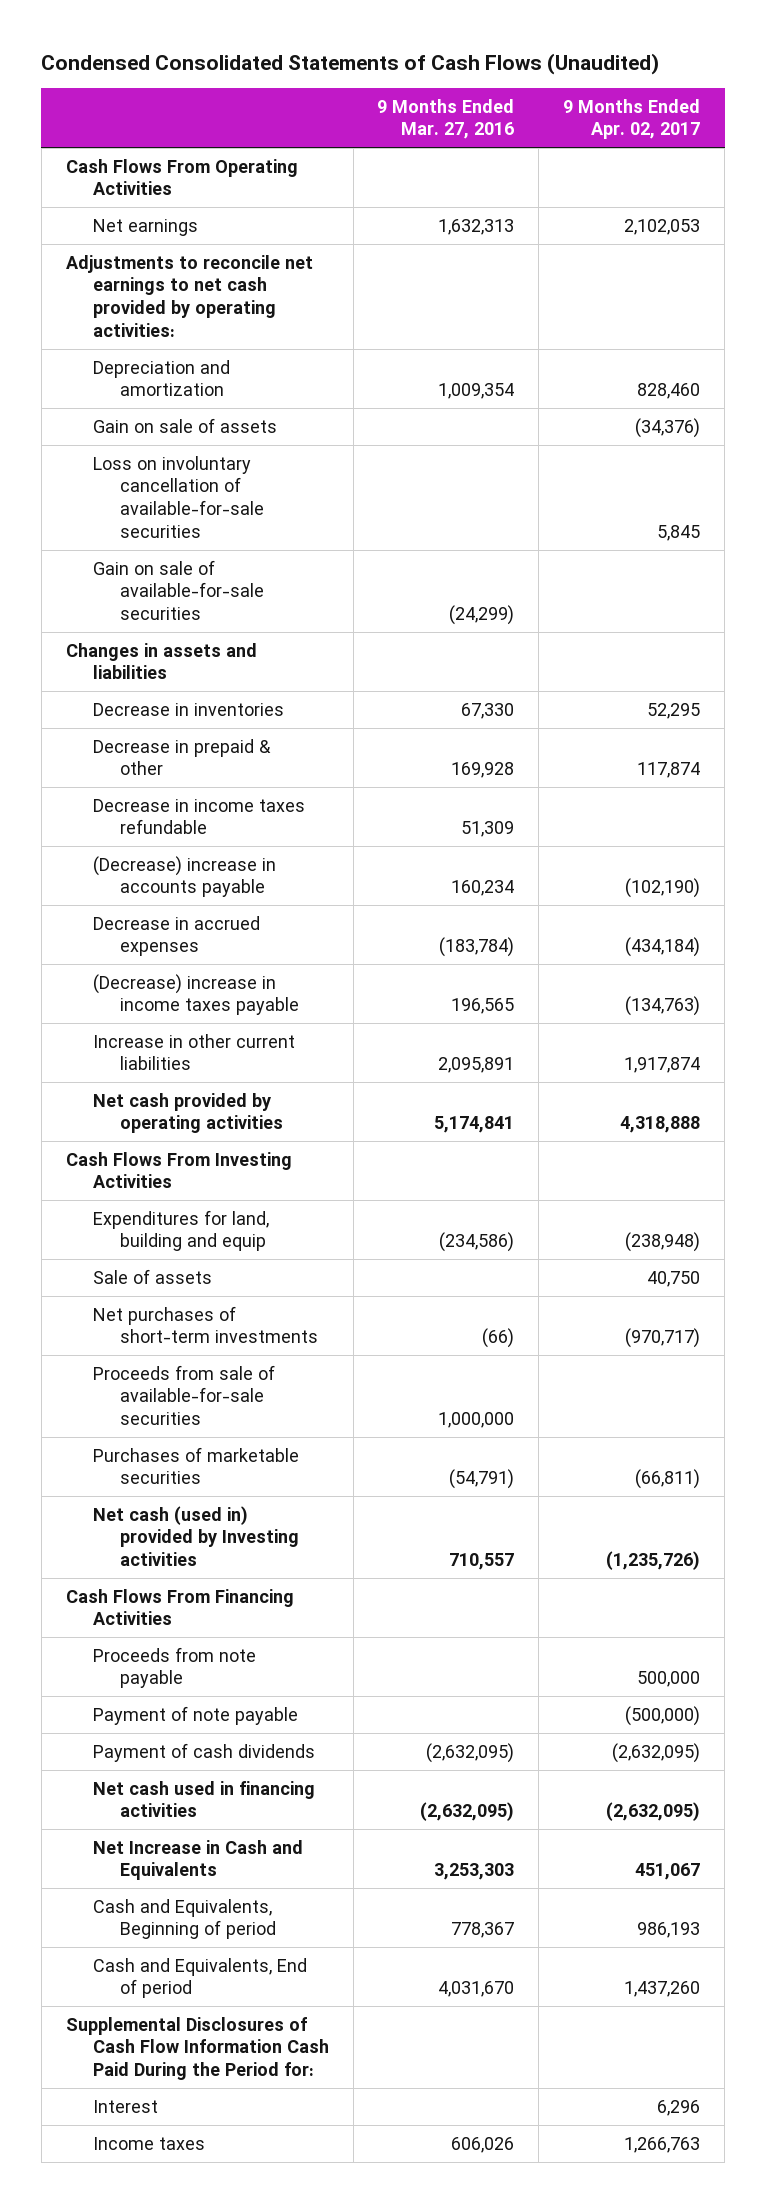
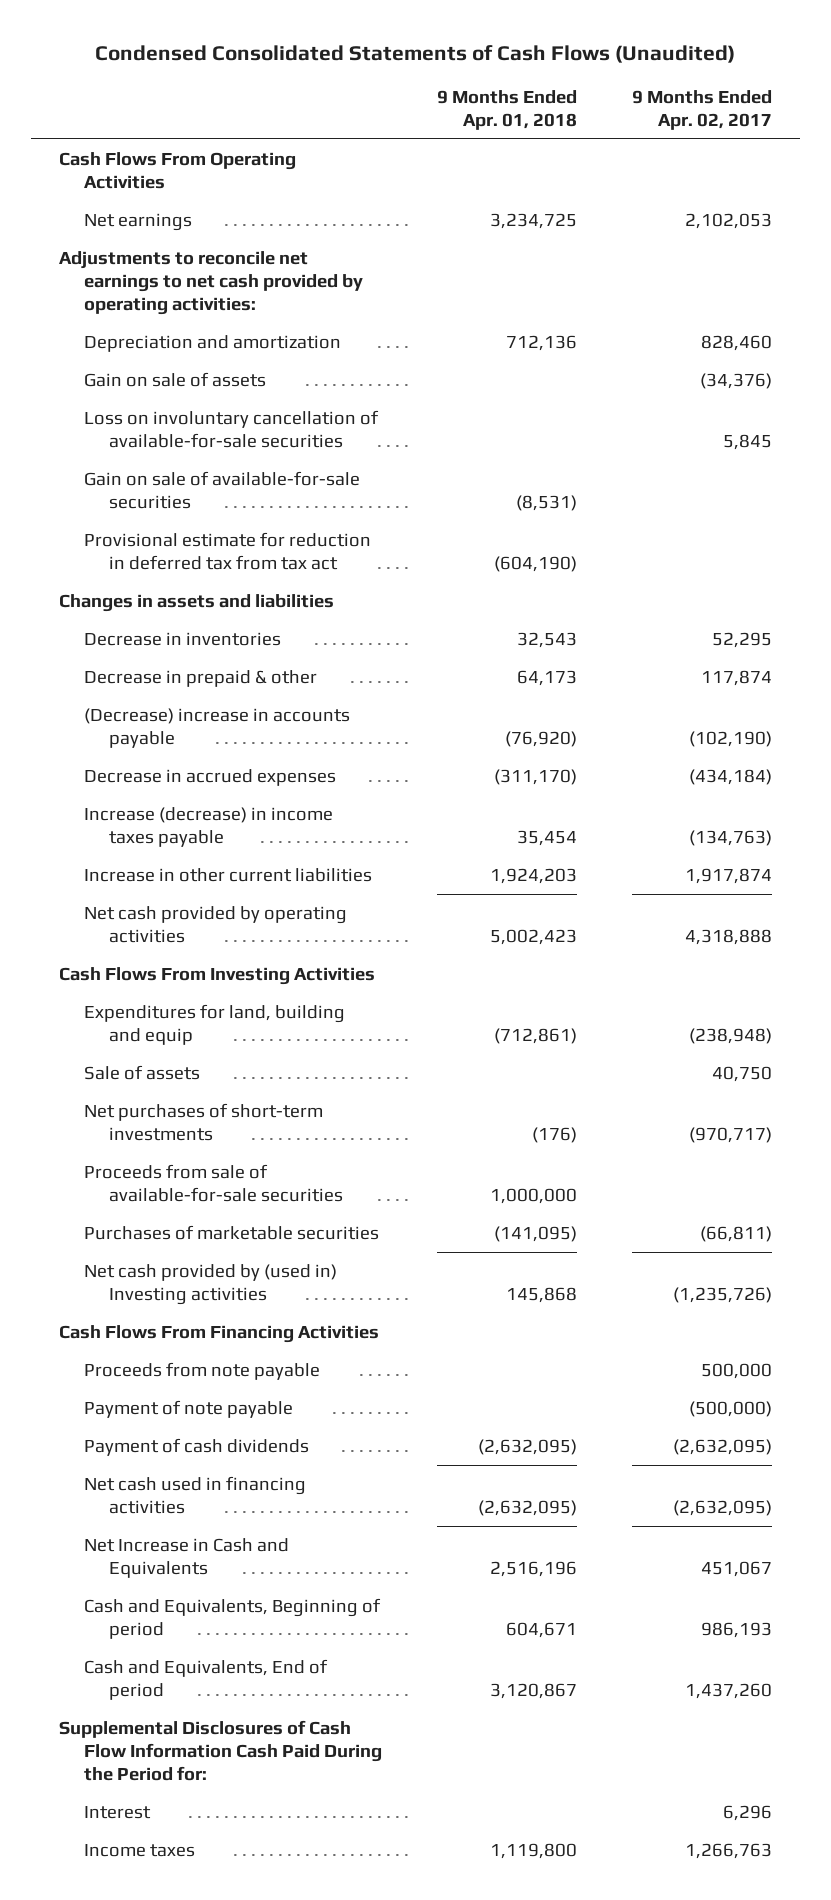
[377,98,515,140] 9 Months Ended Mar. 27, 2016 -> none
none -> [436,89,577,131] 9 Months Ended Apr. 01, 2018
none -> [83,531,371,571] Provisional estimate for reduction in deferred tax from tax act
[92,798,305,835] Decrease in income taxes refundable -> none
[92,973,299,1016] (Decrease) increase in income taxes payable -> [83,806,333,848] Increase (decrease) in income taxes payable
[92,1505,299,1567] Net cash (used in) provided by Investing activities -> [83,1263,337,1306] Net cash provided by (used in) Investing activities

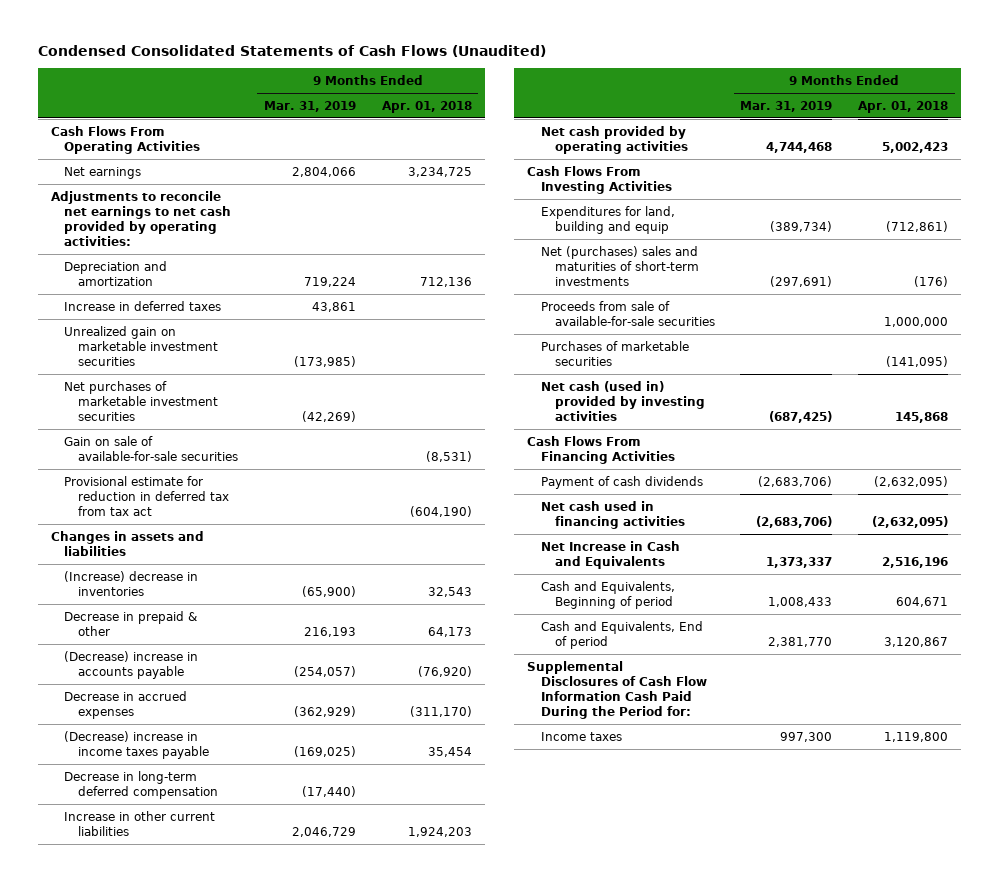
[632,89,773,131] 9 Months Ended Apr. 02, 2017 -> none
none -> [263,100,356,112] Mar. 31, 2019
[83,371,266,387] Gain on sale of assets -> none
[83,409,379,449] Loss on involuntary cancellation of available-for-sale securities -> none
none -> [64,300,222,311] Increase in deferred taxes
none -> [64,325,219,366] Unrealized gain on marketable investment securities
none -> [64,380,219,421] Net purchases of marketable investment securities
[83,631,281,646] Decrease in inventories -> [64,570,199,596] (Increase) decrease in inventories
[83,806,333,848] Increase (decrease) in income taxes payable -> [64,730,210,759] (Decrease) increase in income taxes payable
none -> [64,770,219,799] Decrease in long-term deferred compensation
[83,1064,200,1080] Sale of assets -> none
[83,1102,323,1142] Net purchases of short-term investments -> [541,245,699,286] Net (purchases) sales and maturities of short-term investments
[83,1263,337,1306] Net cash provided by (used in) Investing activities -> [541,380,705,421] Net cash (used in) provided by investing activities
[83,1361,320,1380] Proceeds from note payable -> none
[83,1399,293,1418] Payment of note payable -> none
[83,1805,151,1819] Interest -> none

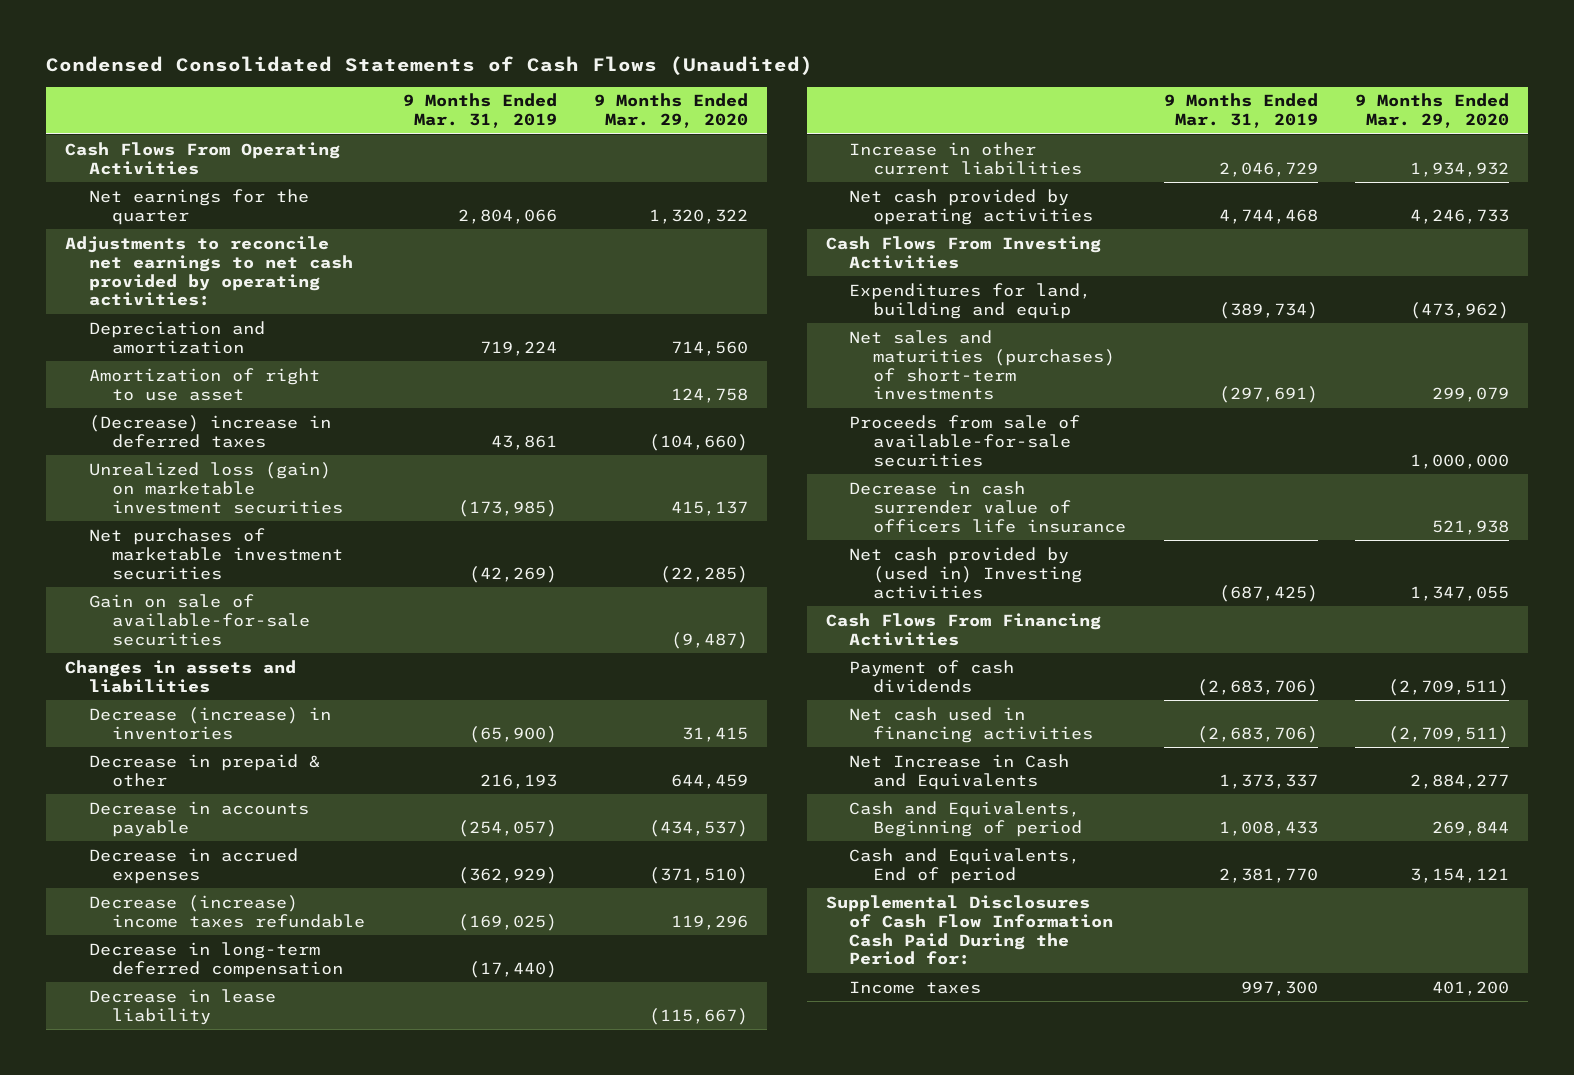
[381,100,472,113] Apr. 01, 2018 -> none
none -> [594,93,749,129] 9 Months Ended Mar. 29, 2020
[64,166,142,179] Net earnings -> [88,188,309,225] Net earnings for the quarter
none -> [88,367,320,401] Amortization of right to use asset
[64,300,222,311] Increase in deferred taxes -> [88,414,331,448] (Decrease) increase in deferred taxes
[64,325,219,366] Unrealized gain on marketable investment securities -> [88,461,344,514] Unrealized loss (gain) on marketable investment securities
[64,475,230,516] Provisional estimate for reduction in deferred tax from tax act -> none
[64,570,199,596] (Increase) decrease in inventories -> [88,706,331,740] Decrease (increase) in inventories
[64,650,199,679] (Decrease) increase in accounts payable -> [88,800,309,837] Decrease in accounts payable
[64,730,210,759] (Decrease) increase in income taxes payable -> [88,894,366,928] Decrease (increase) income taxes refundable
none -> [88,988,276,1025] Decrease in lease liability
[541,245,699,286] Net (purchases) sales and maturities of short-term investments -> [849,329,1116,401] Net sales and maturities (purchases) of short-term investments
[541,340,690,366] Purchases of marketable securities -> none
none -> [849,480,1127,533] Decrease in cash surrender value of officers life insurance
[541,380,705,421] Net cash (used in) provided by investing activities -> [849,546,1083,599] Net cash provided by (used in) Investing activities

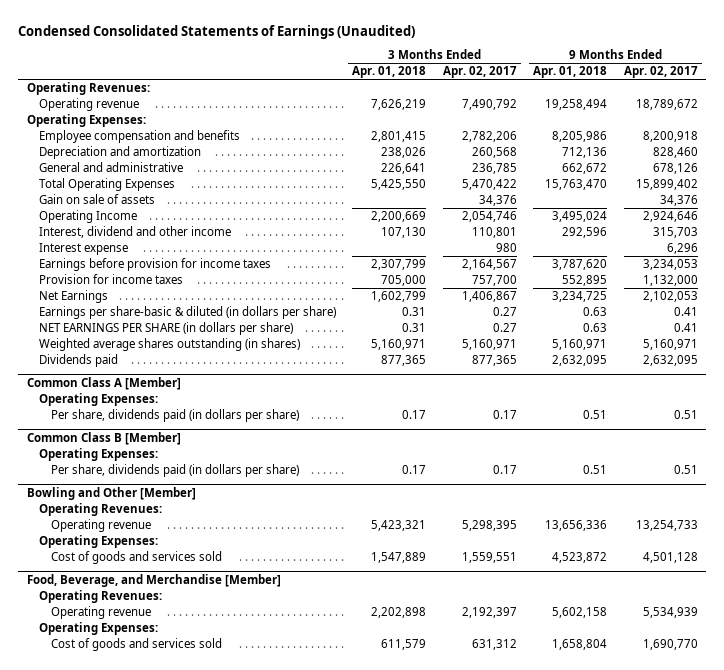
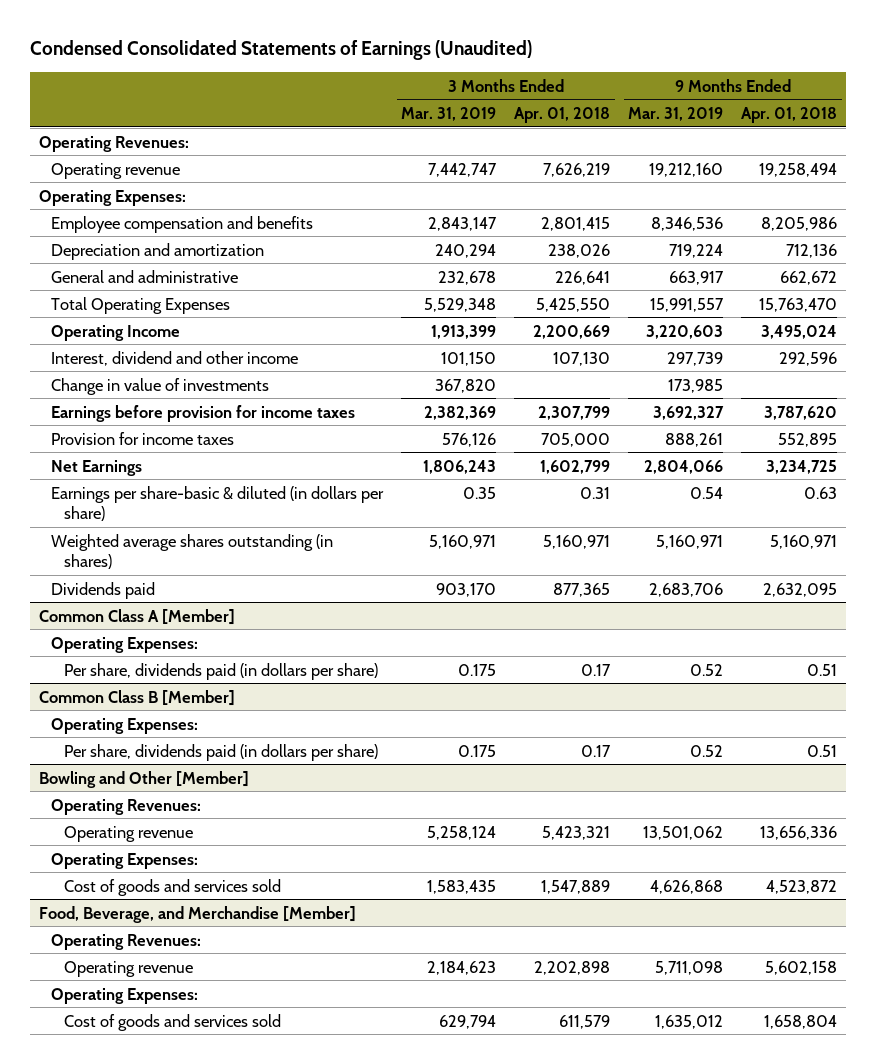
[442,66,517,79] Apr. 02, 2017 -> none
[623,66,698,79] Apr. 02, 2017 -> none
none -> [401,107,497,122] Mar. 31, 2019
none -> [628,107,724,122] Mar. 31, 2019
[38,194,155,205] Gain on sale of assets -> none
[38,243,128,256] Interest expense -> none
none -> [51,377,270,395] Change in value of investments
[38,322,293,336] NET EARNINGS PER SHARE (in dollars per share) -> none

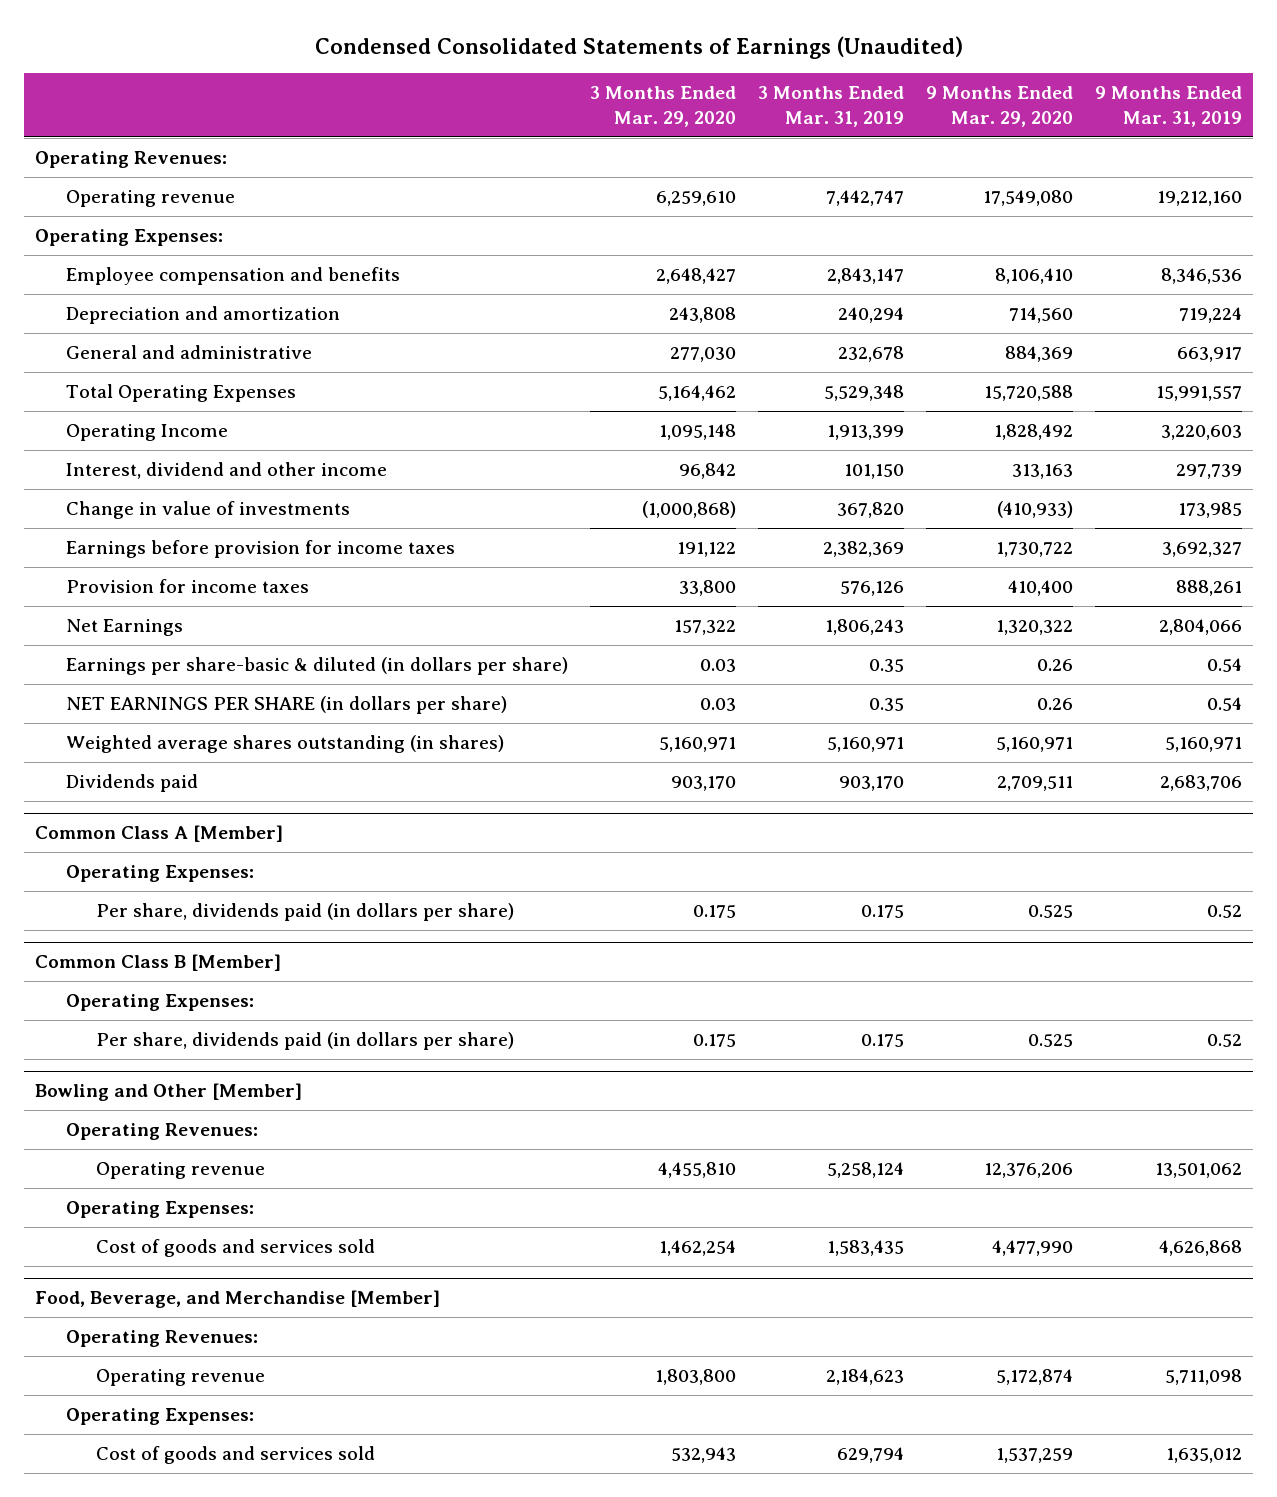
[514,107,611,124] Apr. 01, 2018 -> none
[741,107,838,124] Apr. 01, 2018 -> none
none -> [589,86,736,127] 3 Months Ended Mar. 29, 2020
none -> [925,86,1073,127] 9 Months Ended Mar. 29, 2020
none -> [65,696,507,715] NET EARNINGS PER SHARE (in dollars per share)

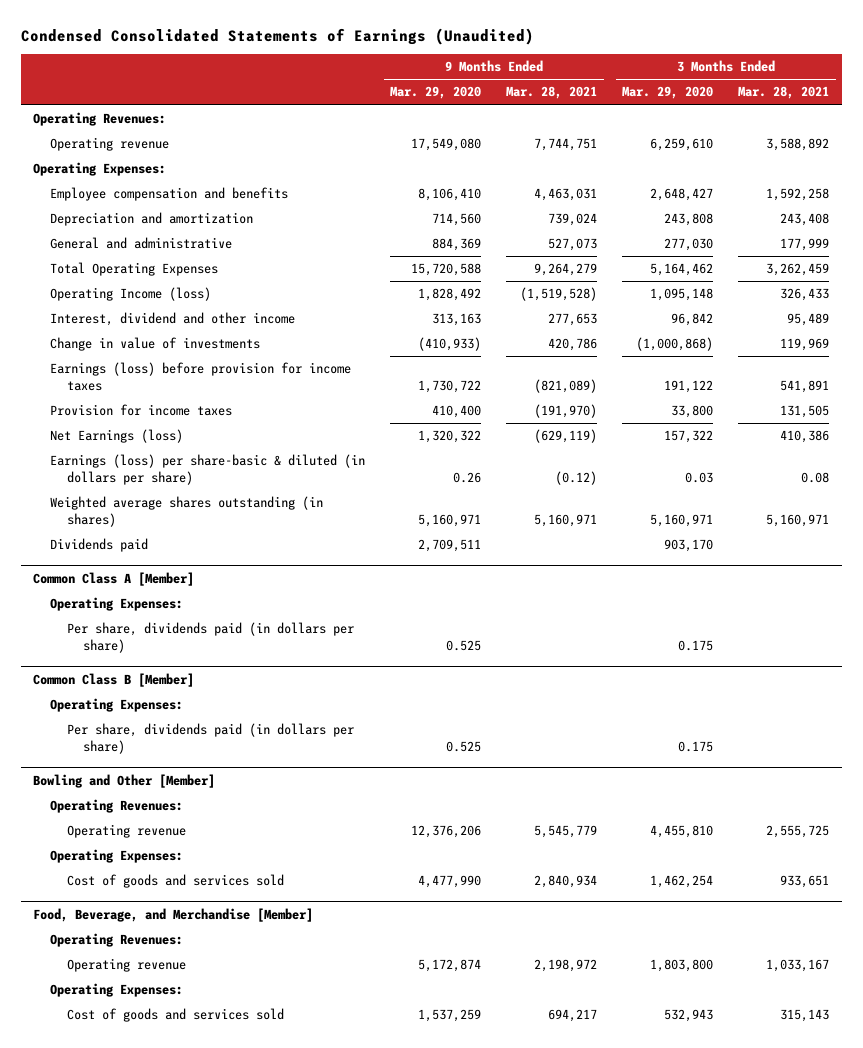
[757,86,904,127] 3 Months Ended Mar. 31, 2019 -> none
[1095,86,1243,127] 9 Months Ended Mar. 31, 2019 -> none
none -> [506,86,598,100] Mar. 28, 2021
none -> [738,86,830,100] Mar. 28, 2021
[65,424,228,442] Operating Income -> [50,287,212,302] Operating Income (loss)
[65,540,455,559] Earnings before provision for income taxes -> [50,362,352,391] Earnings (loss) before provision for income taxes
[65,696,507,715] NET EARNINGS PER SHARE (in dollars per share) -> none
[65,619,183,637] Net Earnings -> [50,429,184,444] Net Earnings (loss)
[65,657,568,676] Earnings per share-basic & diluted (in dollars per share) -> [50,454,366,485] Earnings (loss) per share-basic & diluted (in dollars per share)

